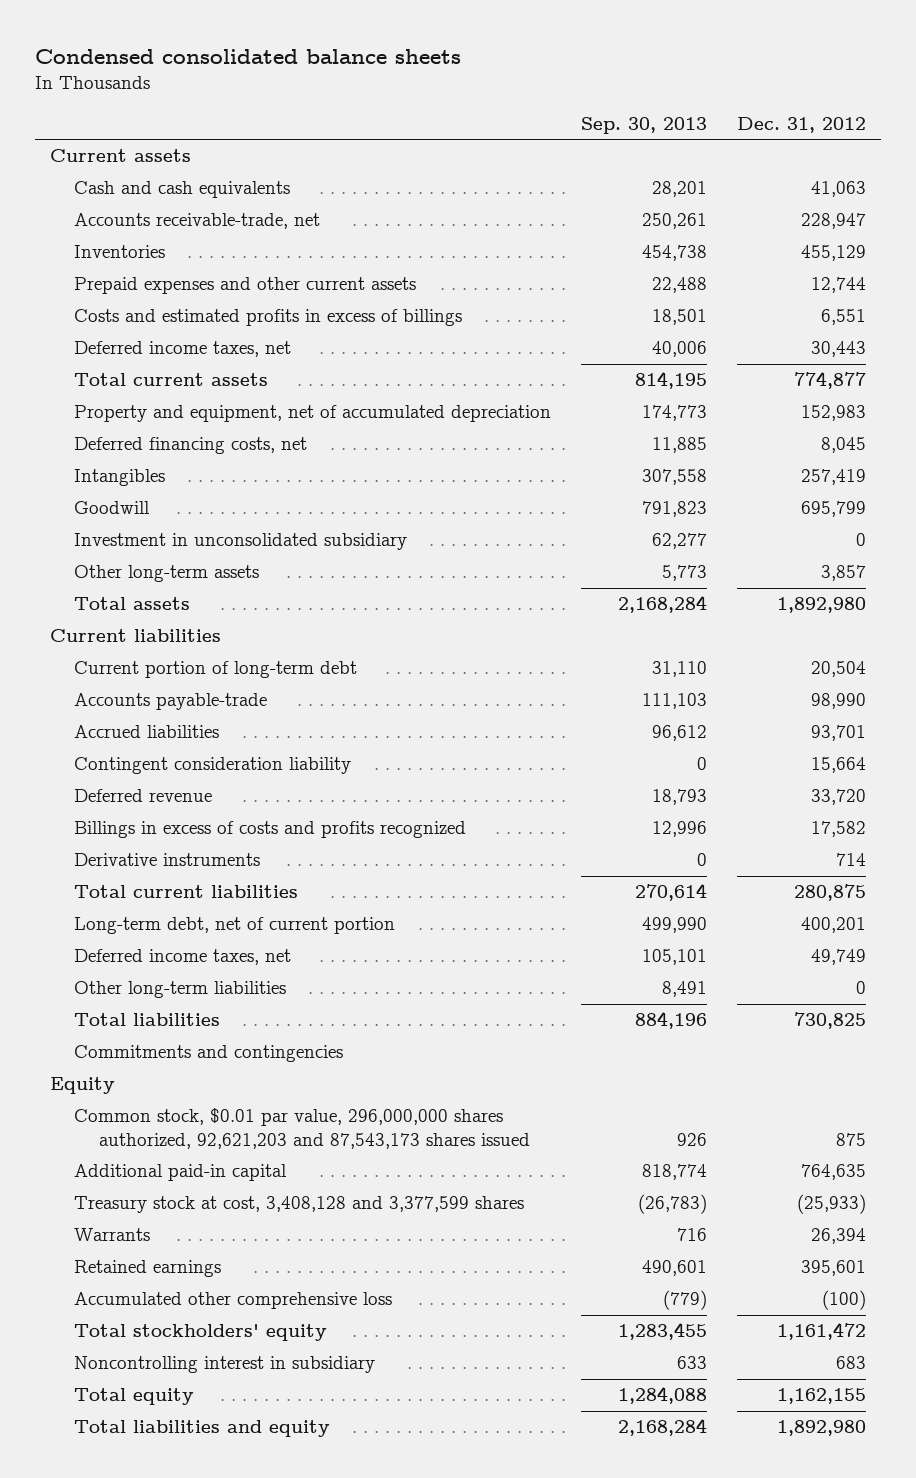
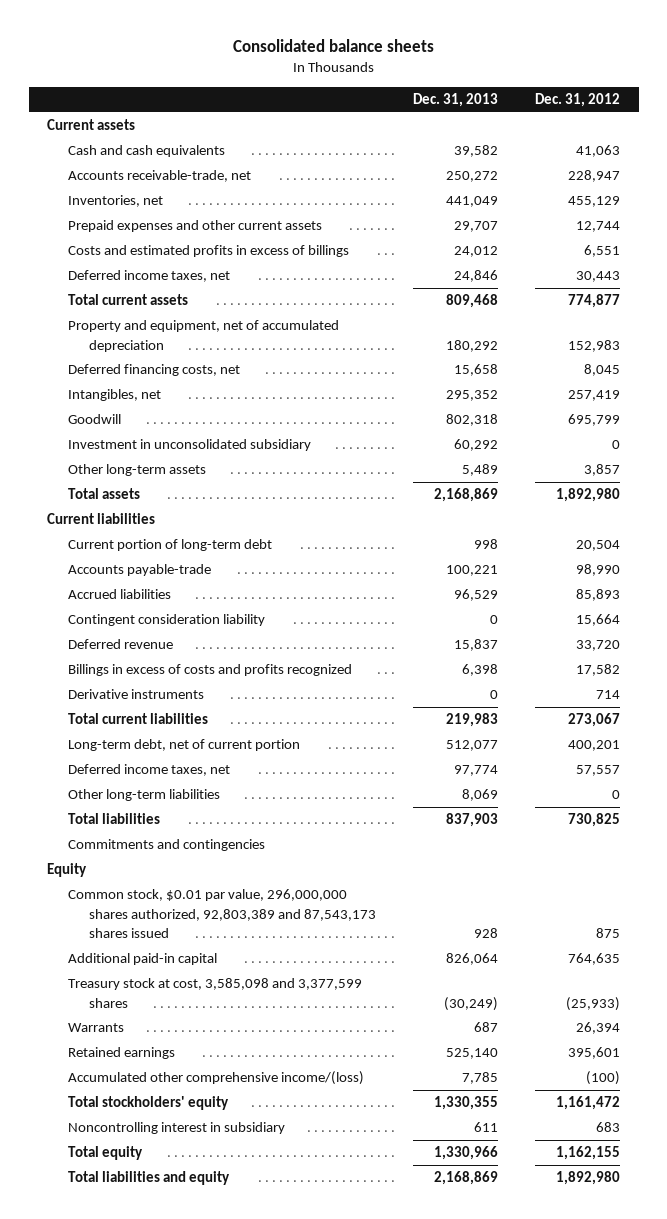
[35,48,462,64] Condensed consolidated balance sheets -> [232,38,434,52] Consolidated balance sheets
[581,116,708,134] Sep. 30, 2013 -> none
none -> [413,93,499,108] Dec. 31, 2013
[74,245,166,259] Inventories -> [68,195,164,208] Inventories, net
[74,469,166,487] Intangibles -> [68,389,162,402] Intangibles, net
[811,725,867,742] 93,701 -> [576,589,621,602] 85,893
[794,884,867,902] 280,875 -> [568,713,621,728] 273,067
[811,949,867,966] 49,749 -> [576,765,621,777] 57,557
[74,1108,530,1149] Common stock, $0.01 par value, 296,000,000 shares authorized, 92,621,203 and 87,543,173 shares issued -> [68,889,377,938] Common stock, $0.01 par value, 296,000,000 shares authorized, 92,803,389 and 87,543,173 shares issued
[74,1196,525,1214] Treasury stock at cost, 3,408,128 and 3,377,599 shares -> [68,978,363,1008] Treasury stock at cost, 3,585,098 and 3,377,599 shares
[74,1292,393,1310] Accumulated other comprehensive loss -> [68,1071,365,1086] Accumulated other comprehensive income/(loss)

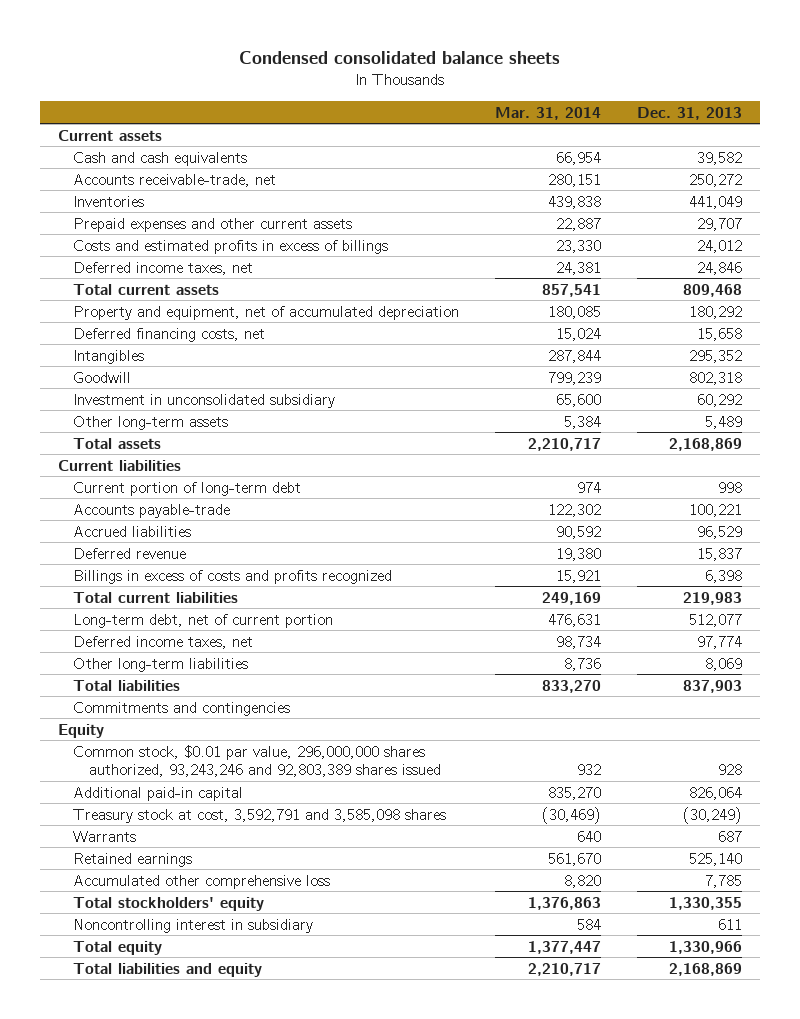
[232,38,434,52] Consolidated balance sheets -> [238,51,560,65] Condensed consolidated balance sheets
[535,93,621,108] Dec. 31, 2012 -> none
none -> [495,106,602,120] Mar. 31, 2014
[68,195,164,208] Inventories, net -> [73,195,145,207] Inventories
[68,389,162,402] Intangibles, net -> [73,349,145,364] Intangibles
[68,614,266,627] Contingent consideration liability -> none
[68,689,205,700] Derivative instruments -> none
[68,889,377,938] Common stock, $0.01 par value, 296,000,000 shares authorized, 92,803,389 and 87,543,173 shares issued -> [73,744,441,778] Common stock, $0.01 par value, 296,000,000 shares authorized, 93,243,246 and 92,803,389 shares issued
[68,978,363,1008] Treasury stock at cost, 3,585,098 and 3,377,599 shares -> [73,808,447,823] Treasury stock at cost, 3,592,791 and 3,585,098 shares
[68,1071,365,1086] Accumulated other comprehensive income/(loss) -> [73,874,331,889] Accumulated other comprehensive loss

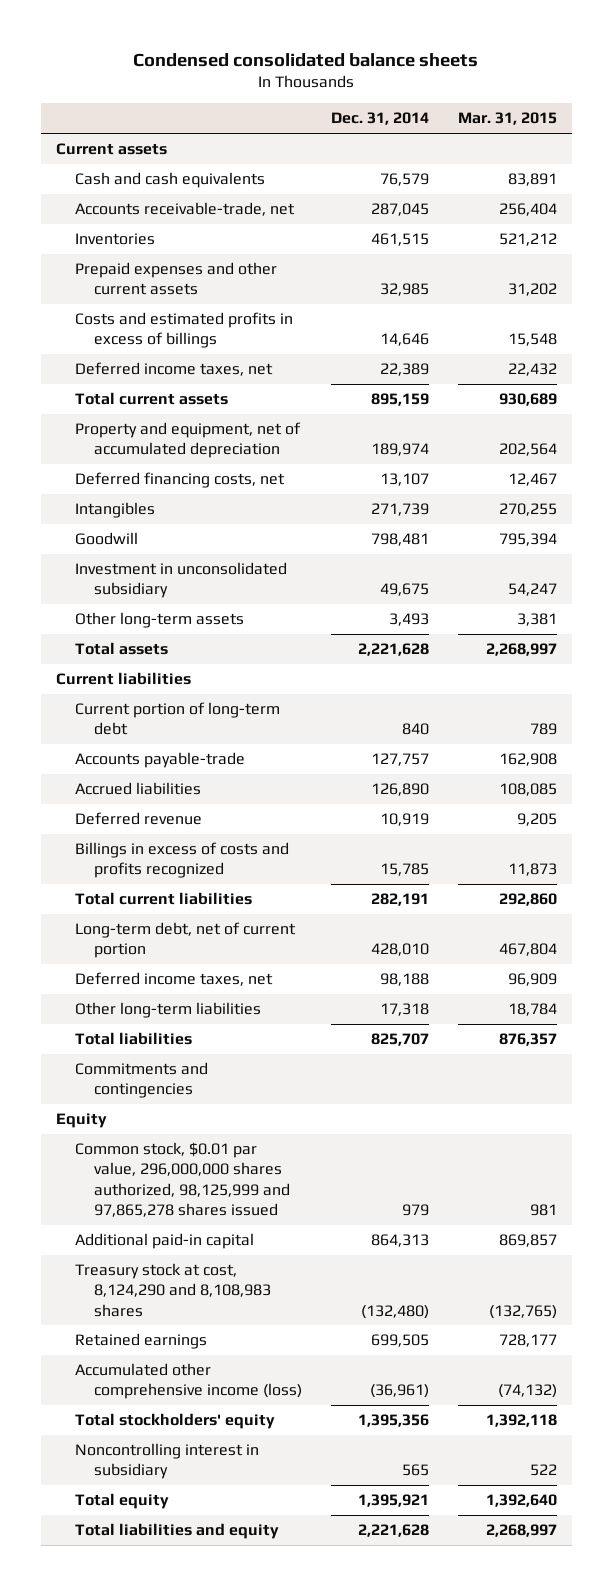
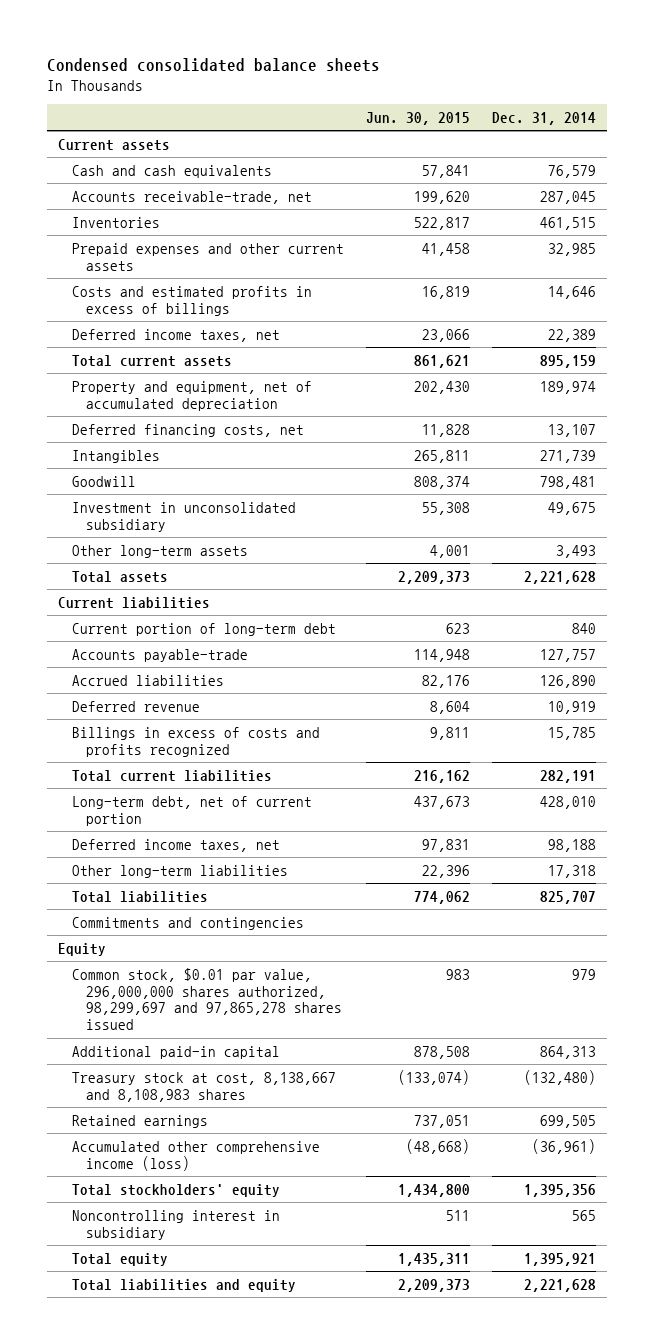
[458,112,558,126] Mar. 31, 2015 -> none
none -> [366,112,471,126] Jun. 30, 2015
[74,1142,290,1217] Common stock, $0.01 par value, 296,000,000 shares authorized, 98,125,999 and 97,865,278 shares issued -> [72,967,343,1031] Common stock, $0.01 par value, 296,000,000 shares authorized, 98,299,697 and 97,865,278 shares issued
[74,1263,271,1317] Treasury stock at cost, 8,124,290 and 8,108,983 shares -> [72,1071,337,1102] Treasury stock at cost, 8,138,667 and 8,108,983 shares

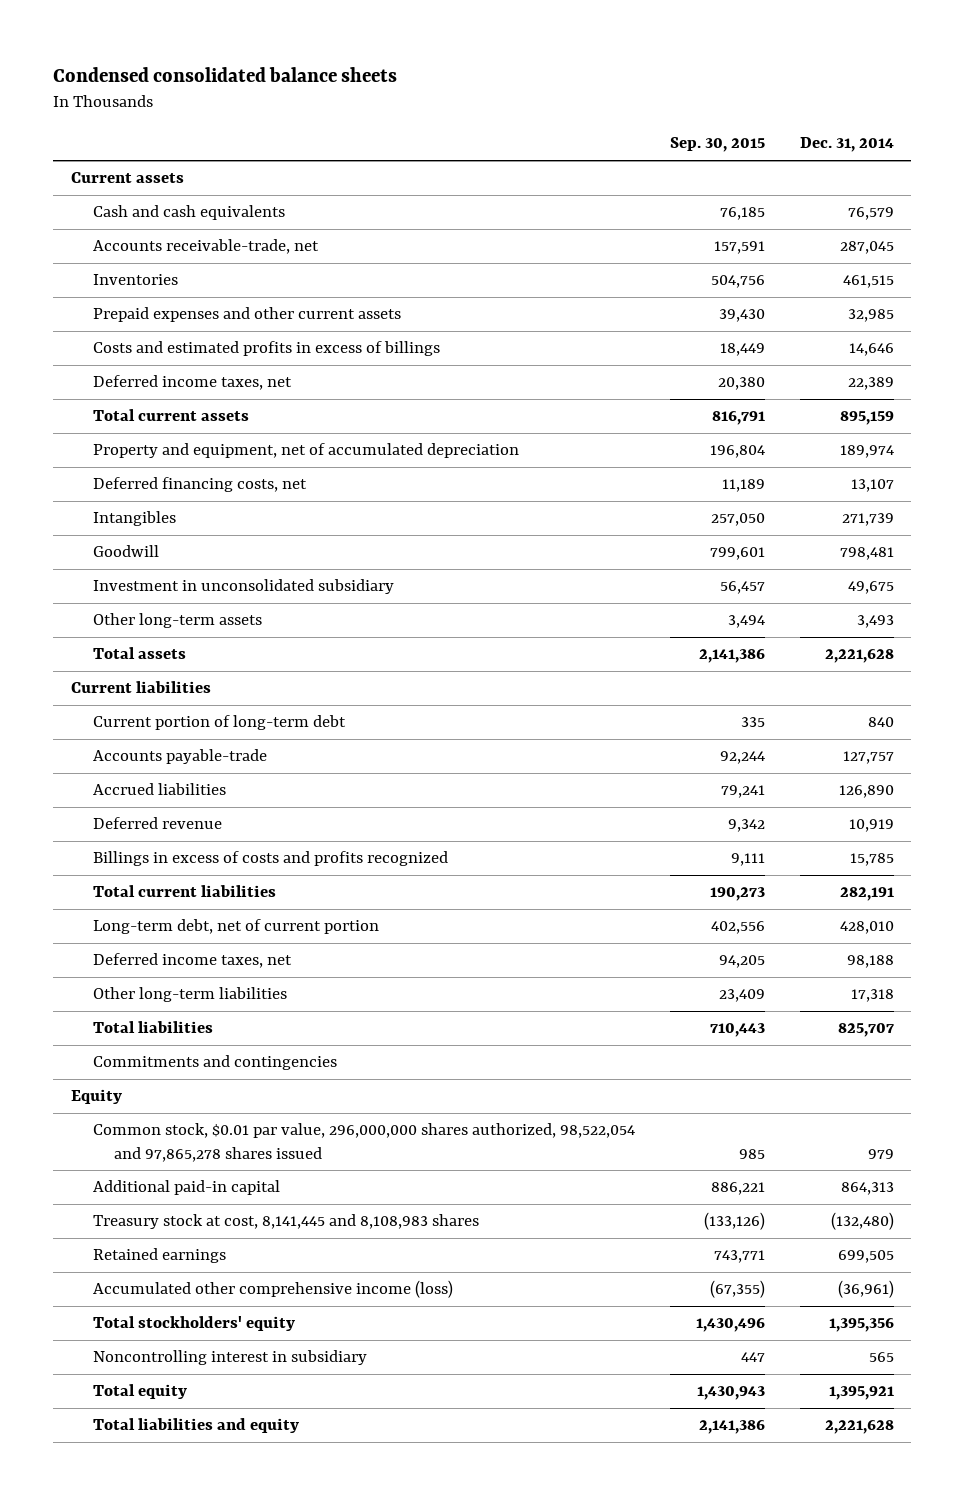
[366,112,471,126] Jun. 30, 2015 -> none
none -> [669,137,765,153] Sep. 30, 2015
[72,967,343,1031] Common stock, $0.01 par value, 296,000,000 shares authorized, 98,299,697 and 97,865,278 shares issued -> [92,1123,635,1162] Common stock, $0.01 par value, 296,000,000 shares authorized, 98,522,054 and 97,865,278 shares issued
[72,1071,337,1102] Treasury stock at cost, 8,138,667 and 8,108,983 shares -> [92,1214,479,1230] Treasury stock at cost, 8,141,445 and 8,108,983 shares

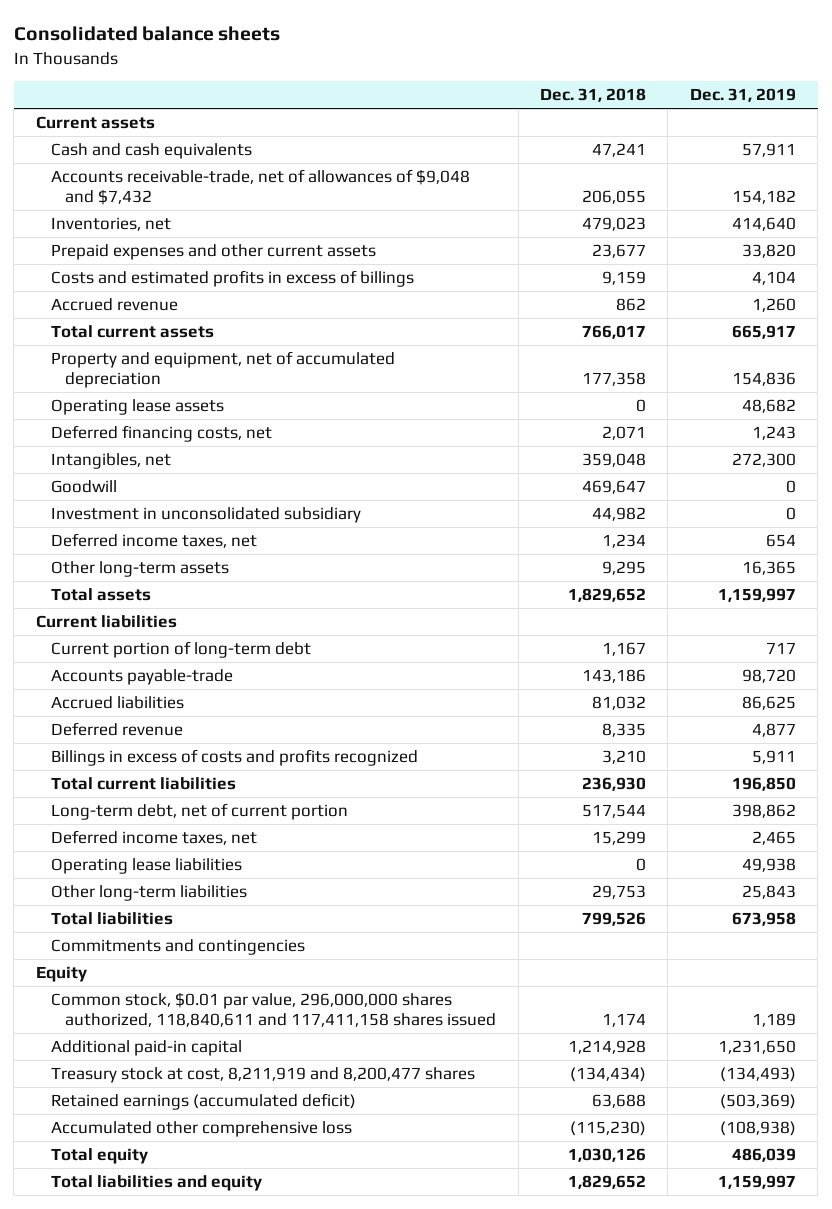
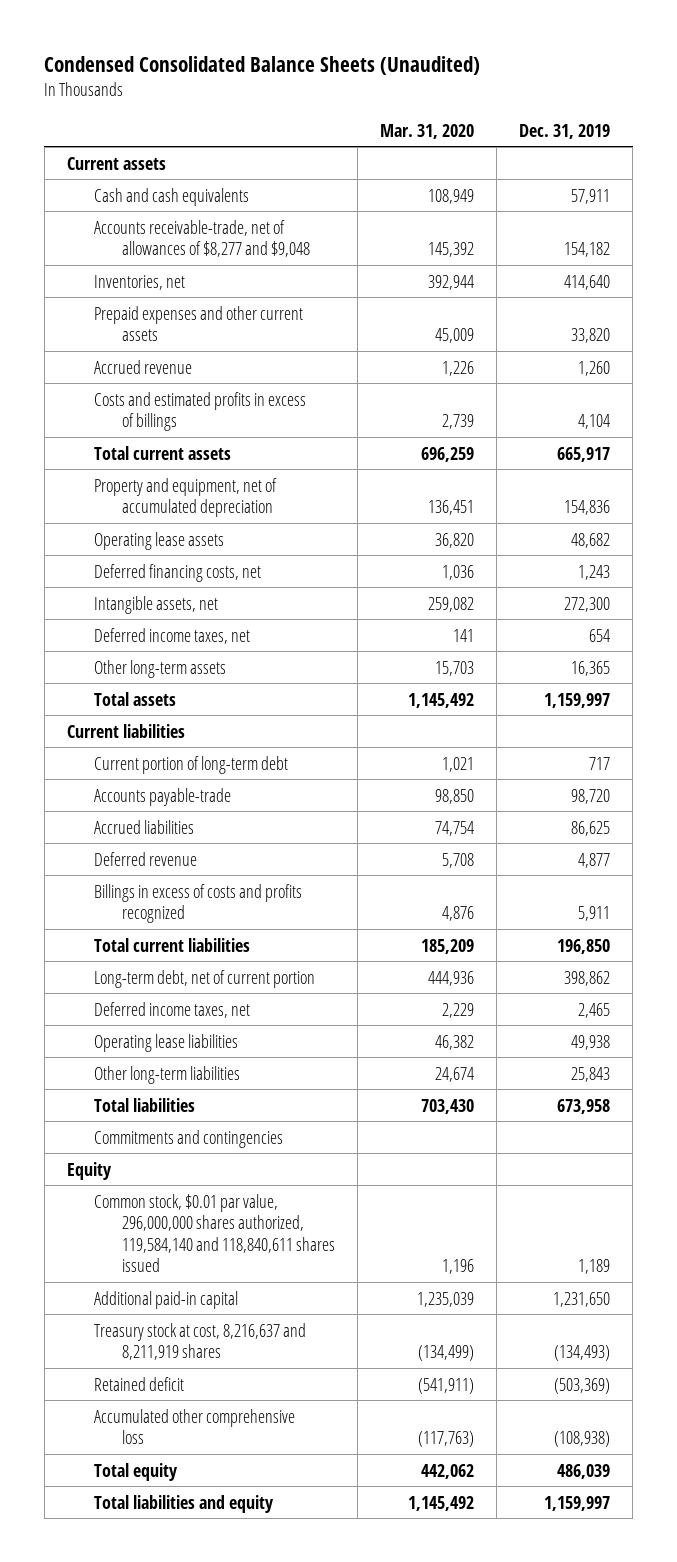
[13,26,280,42] Consolidated balance sheets -> [44,55,481,75] Condensed Consolidated Balance Sheets (Unaudited)
[540,88,647,103] Dec. 31, 2018 -> none
none -> [380,123,475,139] Mar. 31, 2020
[50,169,470,206] Accounts receivable-trade, net of allowances of $9,048 and $7,432 -> [94,219,311,258] Accounts receivable-trade, net of allowances of $8,277 and $9,048
[50,270,414,288] Costs and estimated profits in excess of billings -> [94,391,307,432] Costs and estimated profits in excess of billings
[50,480,117,494] Goodwill -> none
[50,507,361,524] Investment in unconsolidated subsidiary -> none
[50,453,171,470] Intangibles, net -> [94,595,219,614] Intangible assets, net
[50,992,497,1028] Common stock, $0.01 par value, 296,000,000 shares authorized, 118,840,611 and 117,411,158 shares issued -> [94,1193,336,1273] Common stock, $0.01 par value, 296,000,000 shares authorized, 119,584,140 and 118,840,611 shares issued
[50,1067,475,1084] Treasury stock at cost, 8,211,919 and 8,200,477 shares -> [94,1322,307,1361] Treasury stock at cost, 8,216,637 and 8,211,919 shares
[50,1093,356,1111] Retained earnings (accumulated deficit) -> [94,1376,185,1391] Retained deficit

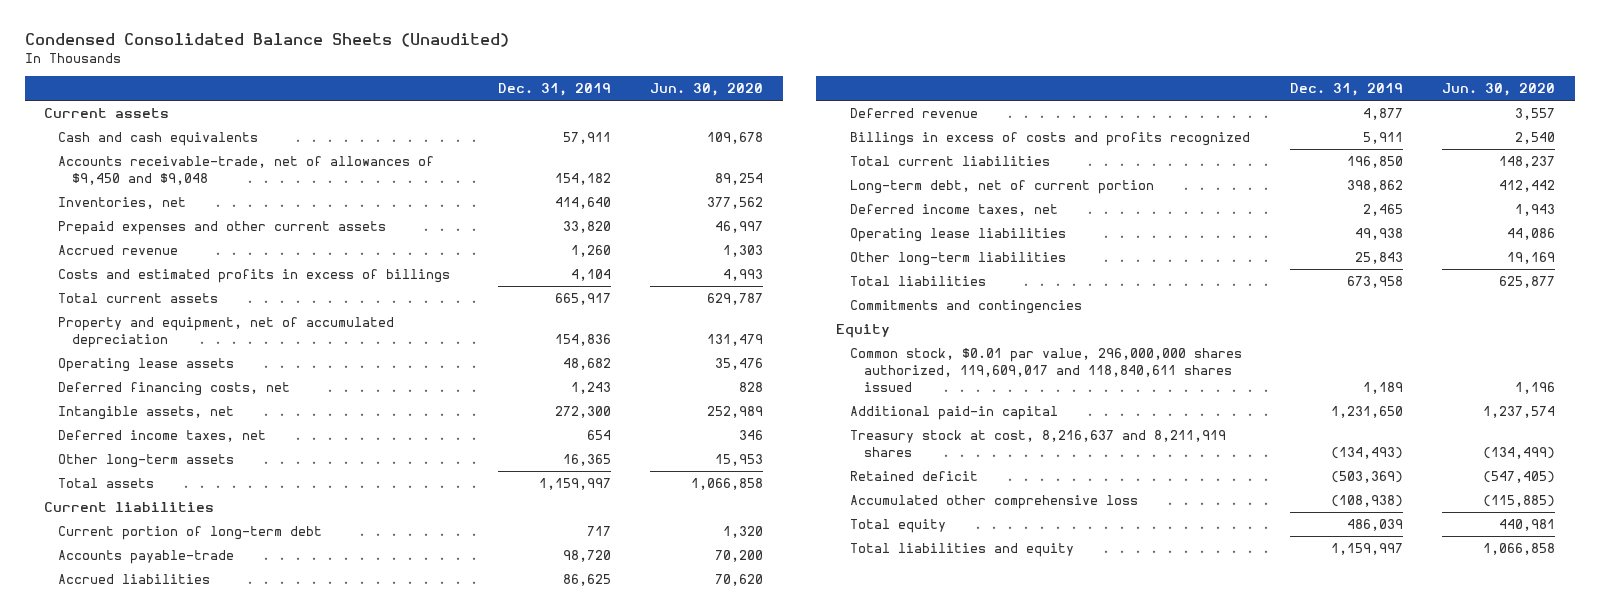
[380,123,475,139] Mar. 31, 2020 -> none
none -> [650,83,764,97] Jun. 30, 2020
[94,219,311,258] Accounts receivable-trade, net of allowances of $8,277 and $9,048 -> [57,156,434,186] Accounts receivable-trade, net of allowances of $9,450 and $9,048
[94,1193,336,1273] Common stock, $0.01 par value, 296,000,000 shares authorized, 119,584,140 and 118,840,611 shares issued -> [849,348,1242,393] Common stock, $0.01 par value, 296,000,000 shares authorized, 119,609,017 and 118,840,611 shares issued

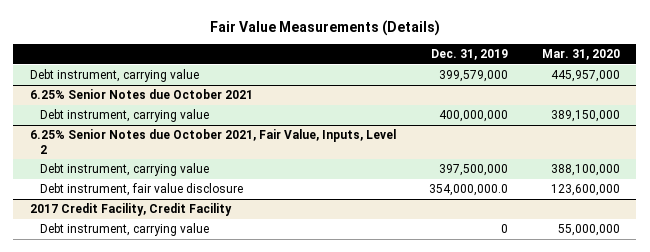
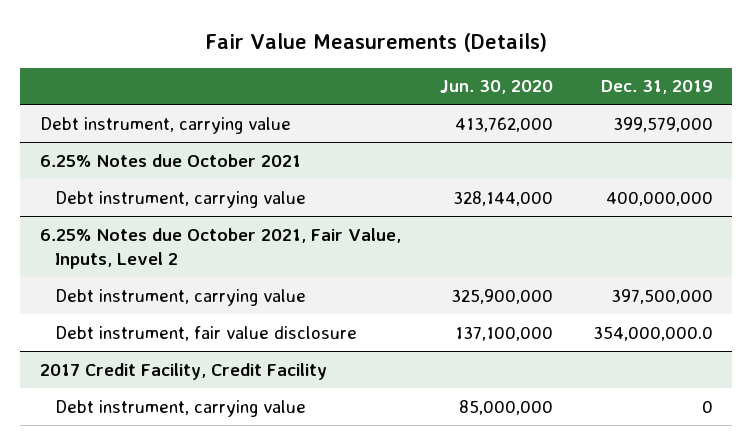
[541,49,620,61] Mar. 31, 2020 -> none
none -> [440,80,554,95] Jun. 30, 2020
[30,89,254,100] 6.25% Senior Notes due October 2021 -> [39,153,301,167] 6.25% Notes due October 2021
[30,129,397,154] 6.25% Senior Notes due October 2021, Fair Value, Inputs, Level 2 -> [39,227,401,269] 6.25% Notes due October 2021, Fair Value, Inputs, Level 2

